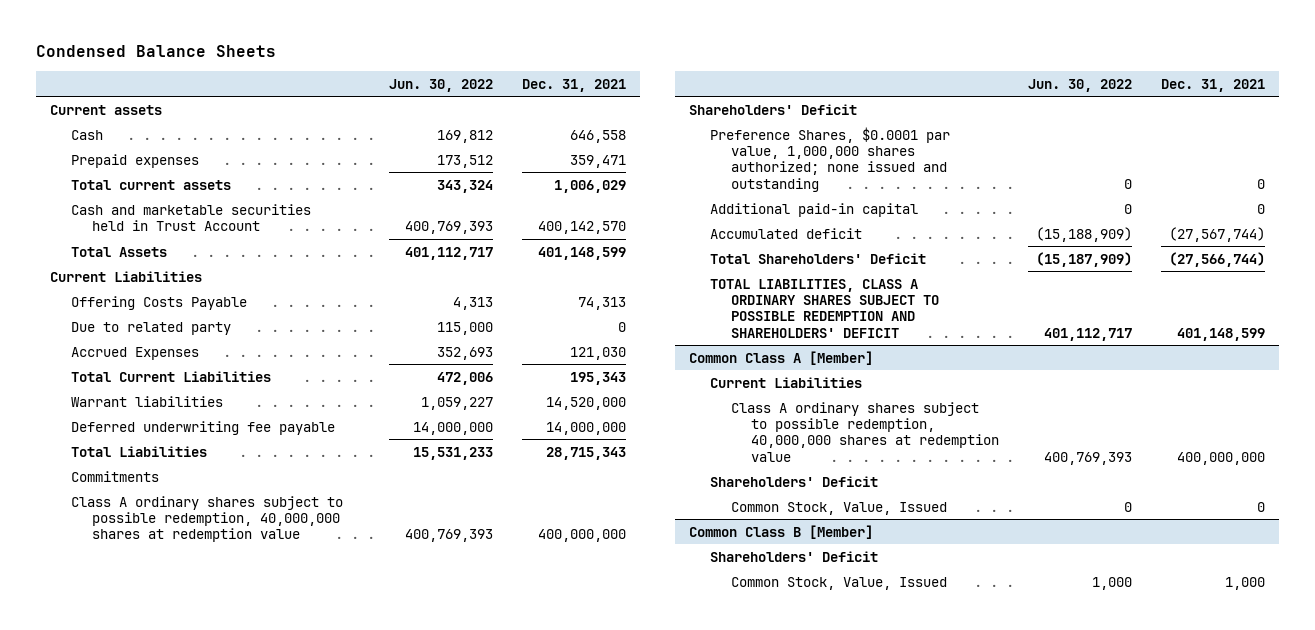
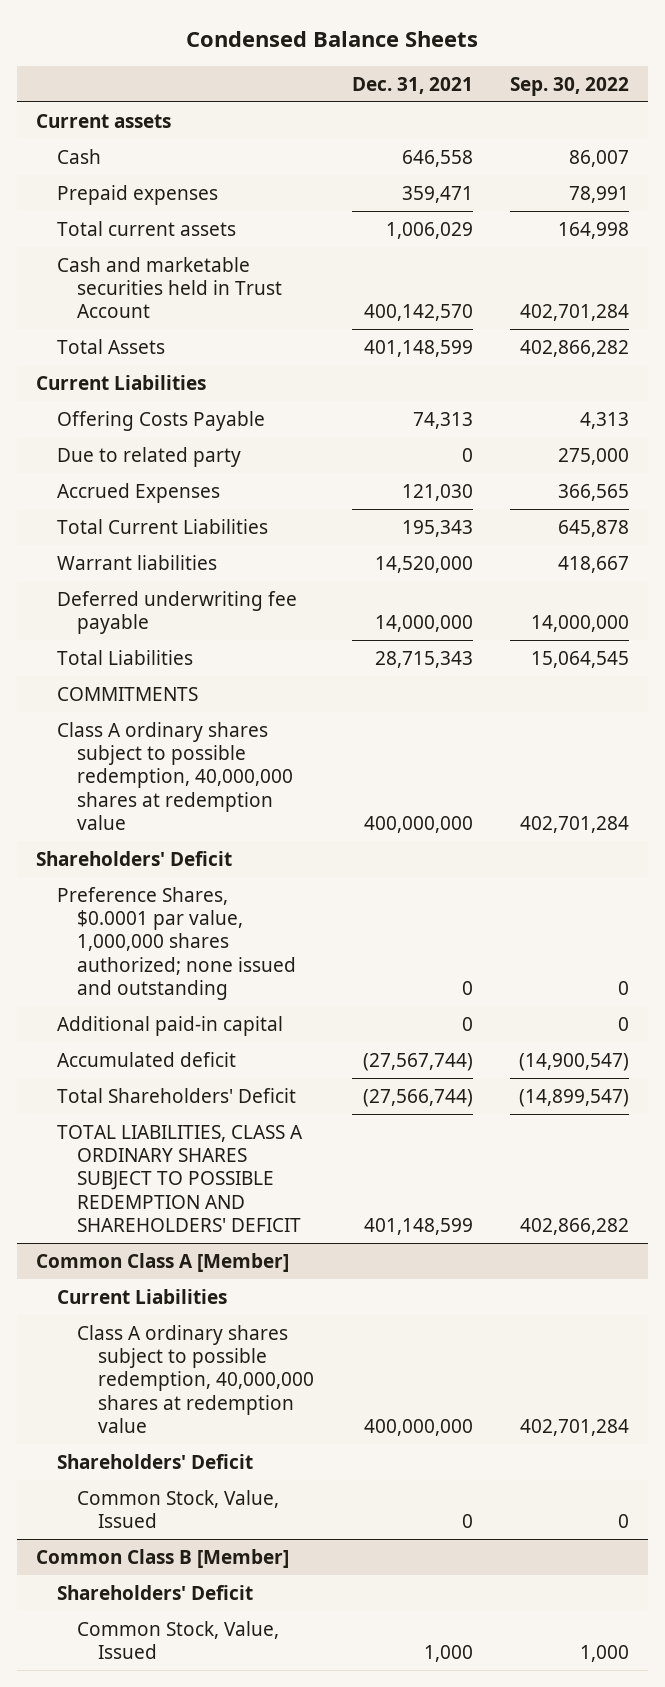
[389,78,494,92] Jun. 30, 2022 -> none
none -> [509,76,629,96] Sep. 30, 2022
[71,470,160,482] Commitments -> [56,686,198,701] COMMITMENTS

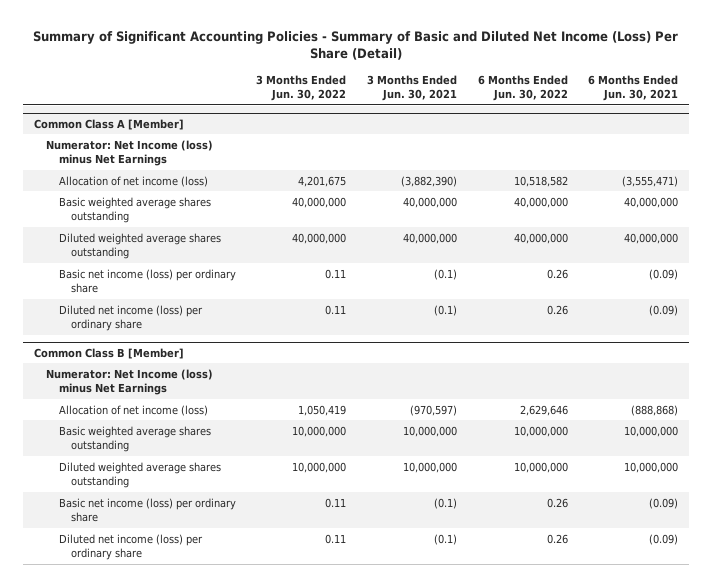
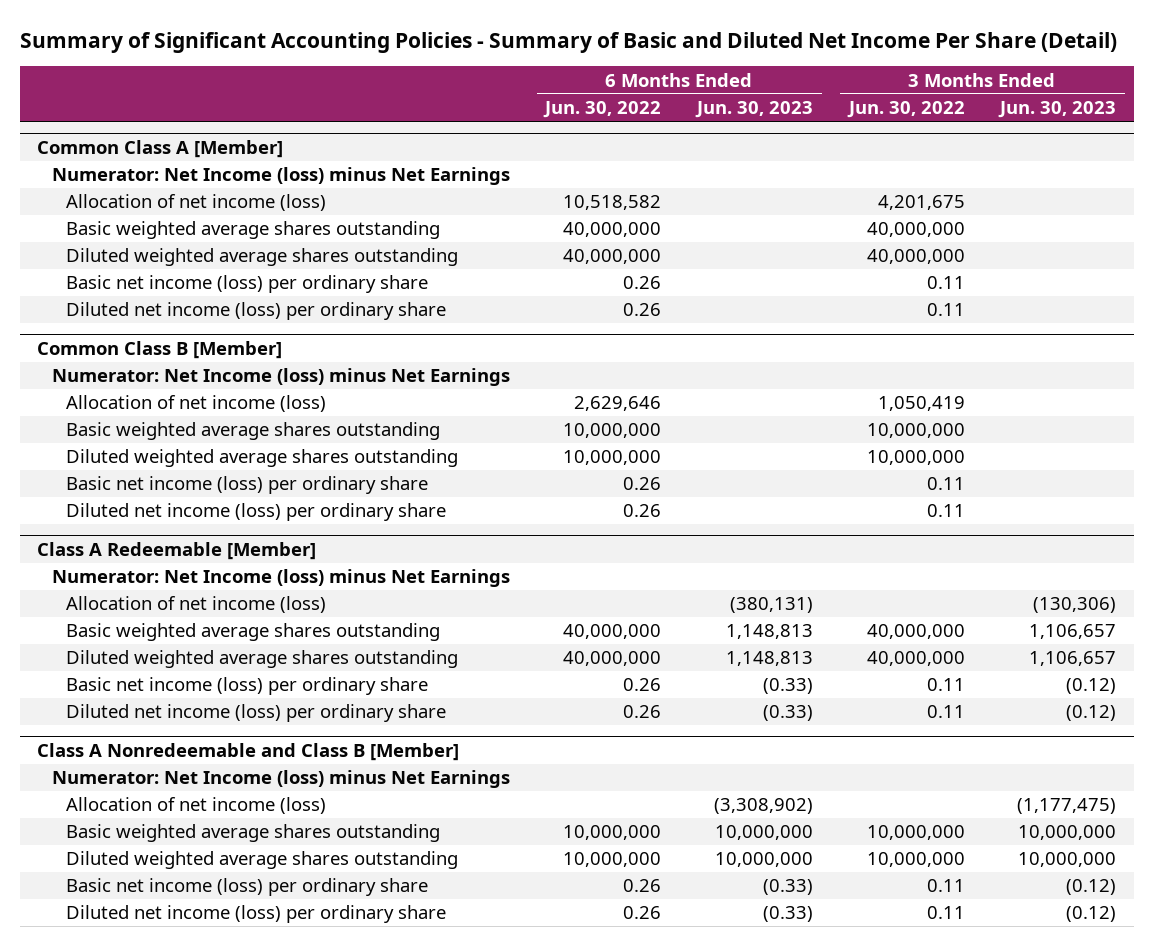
[32,30,678,60] Summary of Significant Accounting Policies - Summary of Basic and Diluted Net Income (Loss) Per Share (Detail) -> [19,32,1117,54] Summary of Significant Accounting Policies - Summary of Basic and Diluted Net Income Per Share (Detail)
[367,74,458,102] 3 Months Ended Jun. 30, 2021 -> none
[588,74,679,102] 6 Months Ended Jun. 30, 2021 -> none
none -> [695,101,814,119] Jun. 30, 2023
none -> [998,101,1117,119] Jun. 30, 2023
none -> [37,541,317,560] Class A Redeemable [Member]
none -> [51,569,510,588] Numerator: Net Income (loss) minus Net Earnings
none -> [66,596,327,614] Allocation of net income (loss)
none -> [66,623,441,642] Basic weighted average shares outstanding
none -> [66,650,459,669] Diluted weighted average shares outstanding
none -> [66,677,429,696] Basic net income (loss) per ordinary share
none -> [66,704,447,723] Diluted net income (loss) per ordinary share
none -> [37,742,460,761] Class A Nonredeemable and Class B [Member]
none -> [51,770,510,789] Numerator: Net Income (loss) minus Net Earnings
none -> [66,797,327,815] Allocation of net income (loss)
none -> [66,824,441,843] Basic weighted average shares outstanding
none -> [66,851,459,870] Diluted weighted average shares outstanding
none -> [66,878,429,897] Basic net income (loss) per ordinary share
none -> [66,905,447,924] Diluted net income (loss) per ordinary share

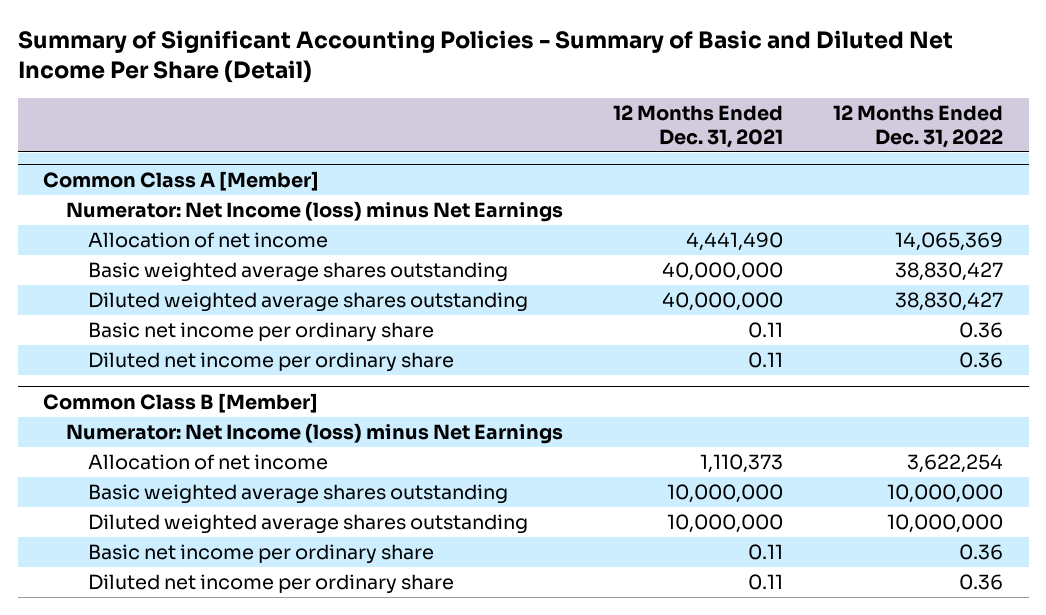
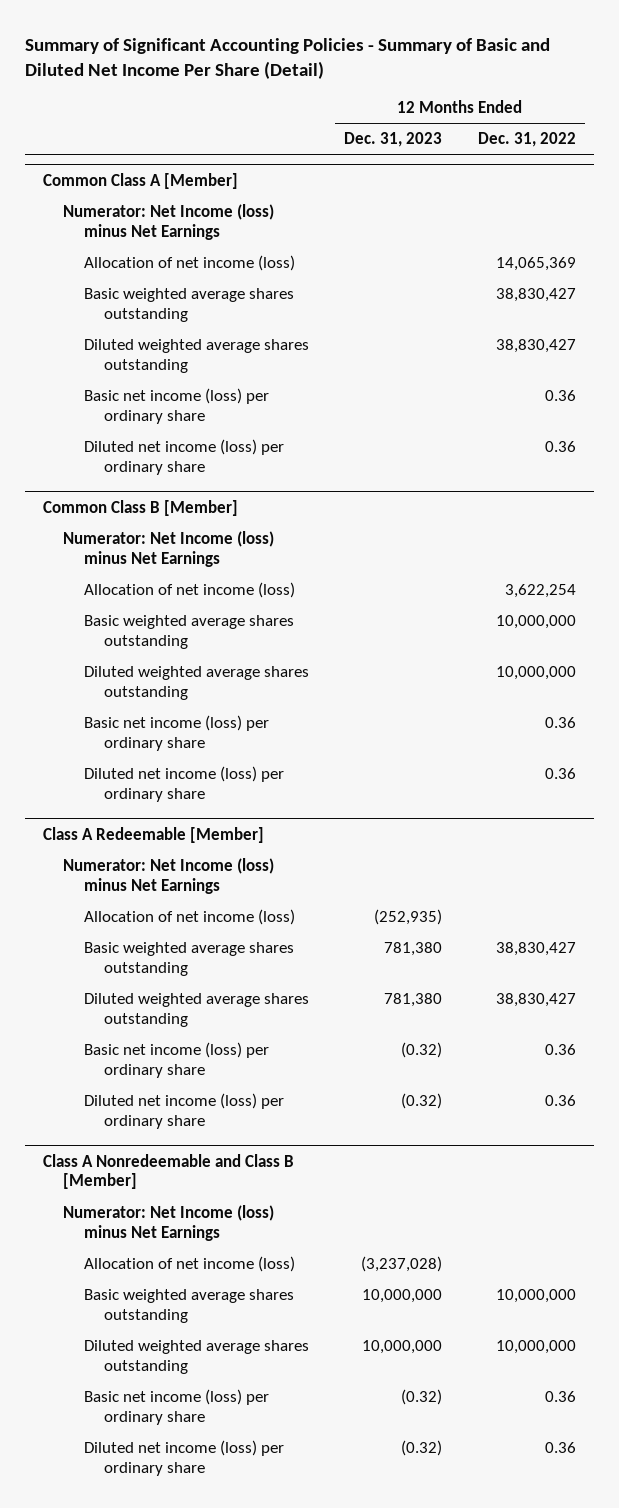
[613,105,784,148] 12 Months Ended Dec. 31, 2021 -> none
none -> [344,131,443,147] Dec. 31, 2023
[88,231,329,248] Allocation of net income -> [83,254,295,271] Allocation of net income (loss)
[88,321,435,342] Basic net income per ordinary share -> [83,387,269,424] Basic net income (loss) per ordinary share
[88,351,455,372] Diluted net income per ordinary share -> [83,438,284,475] Diluted net income (loss) per ordinary share
[88,453,329,470] Allocation of net income -> [83,581,295,598] Allocation of net income (loss)
[88,543,435,564] Basic net income per ordinary share -> [83,714,269,751] Basic net income (loss) per ordinary share
[88,573,455,594] Diluted net income per ordinary share -> [83,765,284,802] Diluted net income (loss) per ordinary share
none -> [43,826,265,843] Class A Redeemable [Member]
none -> [63,857,275,894] Numerator: Net Income (loss) minus Net Earnings
none -> [83,908,295,925] Allocation of net income (loss)
none -> [83,941,294,976] Basic weighted average shares outstanding
none -> [83,992,309,1027] Diluted weighted average shares outstanding
none -> [83,1041,269,1078] Basic net income (loss) per ordinary share
none -> [83,1092,284,1129] Diluted net income (loss) per ordinary share
none -> [43,1153,295,1190] Class A Nonredeemable and Class B [Member]
none -> [63,1204,275,1241] Numerator: Net Income (loss) minus Net Earnings
none -> [83,1255,295,1272] Allocation of net income (loss)
none -> [83,1288,294,1323] Basic weighted average shares outstanding
none -> [83,1339,309,1374] Diluted weighted average shares outstanding
none -> [83,1388,269,1425] Basic net income (loss) per ordinary share
none -> [83,1439,284,1476] Diluted net income (loss) per ordinary share

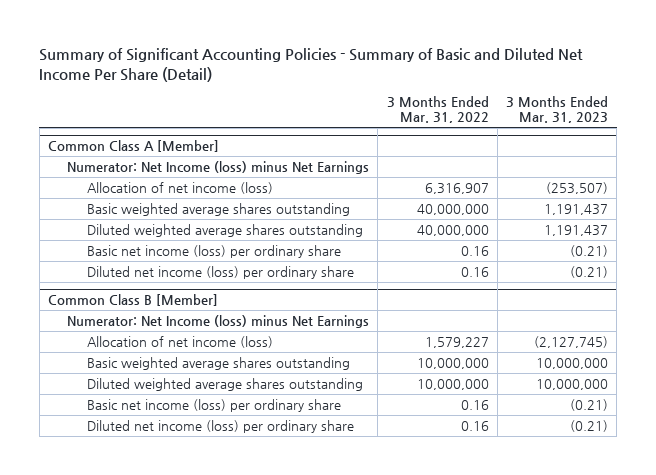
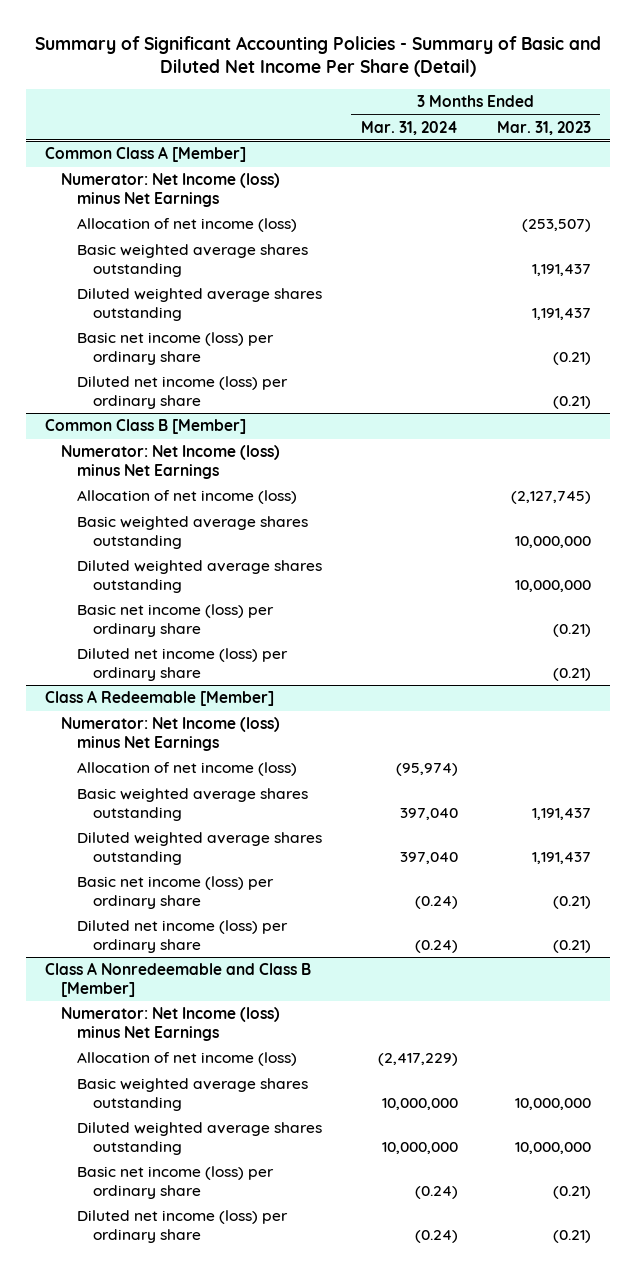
[386,96,489,124] 3 Months Ended Mar. 31, 2022 -> none
none -> [360,120,458,135] Mar. 31, 2024
none -> [44,690,274,707] Class A Redeemable [Member]
none -> [61,717,281,751] Numerator: Net Income (loss) minus Net Earnings
none -> [77,762,298,777] Allocation of net income (loss)
none -> [77,788,309,821] Basic weighted average shares outstanding
none -> [77,832,323,865] Diluted weighted average shares outstanding
none -> [77,876,275,909] Basic net income (loss) per ordinary share
none -> [77,920,289,953] Diluted net income (loss) per ordinary share
none -> [44,962,311,997] Class A Nonredeemable and Class B [Member]
none -> [61,1007,281,1041] Numerator: Net Income (loss) minus Net Earnings
none -> [77,1052,298,1067] Allocation of net income (loss)
none -> [77,1078,309,1111] Basic weighted average shares outstanding
none -> [77,1122,323,1155] Diluted weighted average shares outstanding
none -> [77,1166,275,1199] Basic net income (loss) per ordinary share
none -> [77,1210,289,1243] Diluted net income (loss) per ordinary share

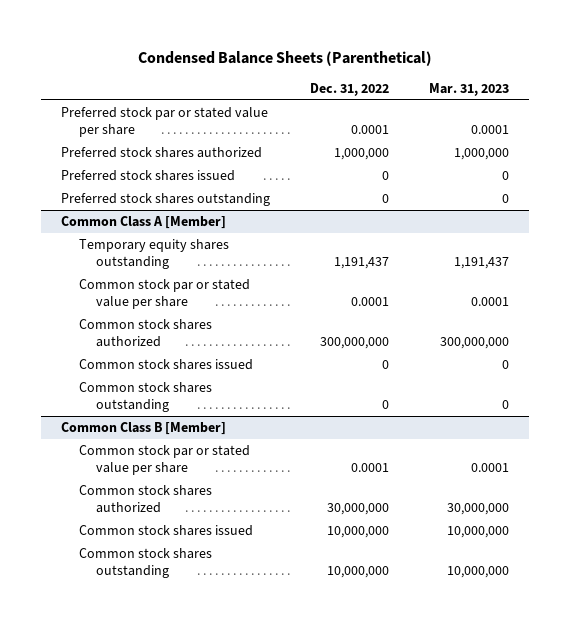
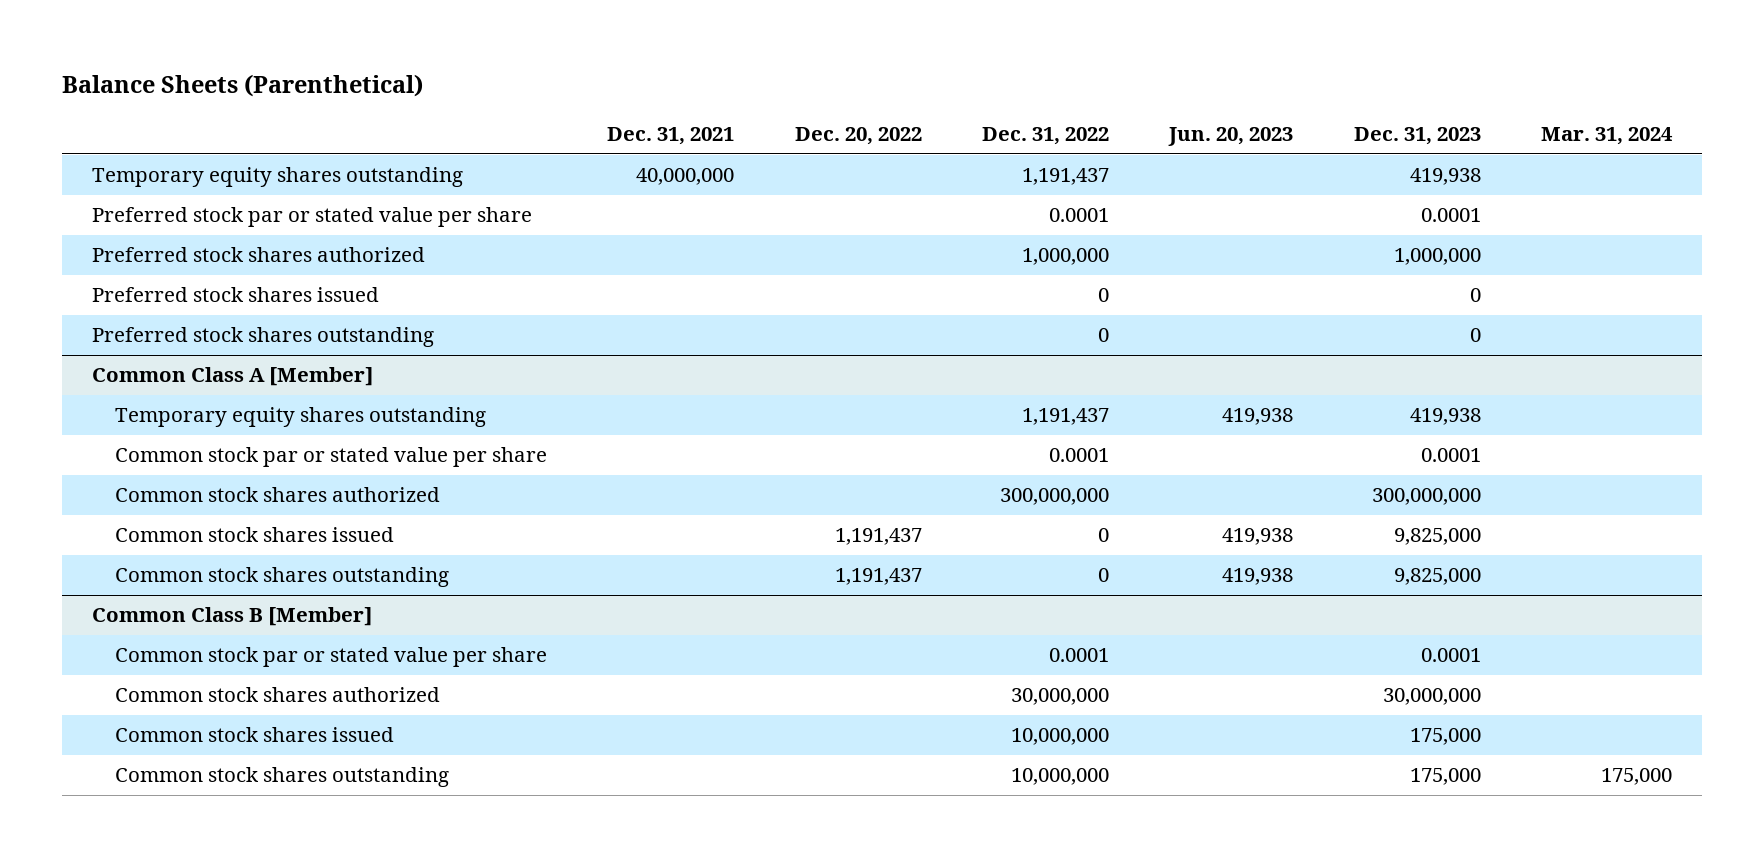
[137,50,432,66] Condensed Balance Sheets (Parenthetical) -> [61,74,423,98] Balance Sheets (Parenthetical)
[428,82,509,96] Mar. 31, 2023 -> none
none -> [607,126,735,145] Dec. 31, 2021
none -> [794,126,922,145] Dec. 20, 2022
none -> [1168,126,1294,146] Jun. 20, 2023
none -> [1353,126,1481,145] Dec. 31, 2023
none -> [1541,126,1674,145] Mar. 31, 2024
none -> [91,167,463,188] Temporary equity shares outstanding

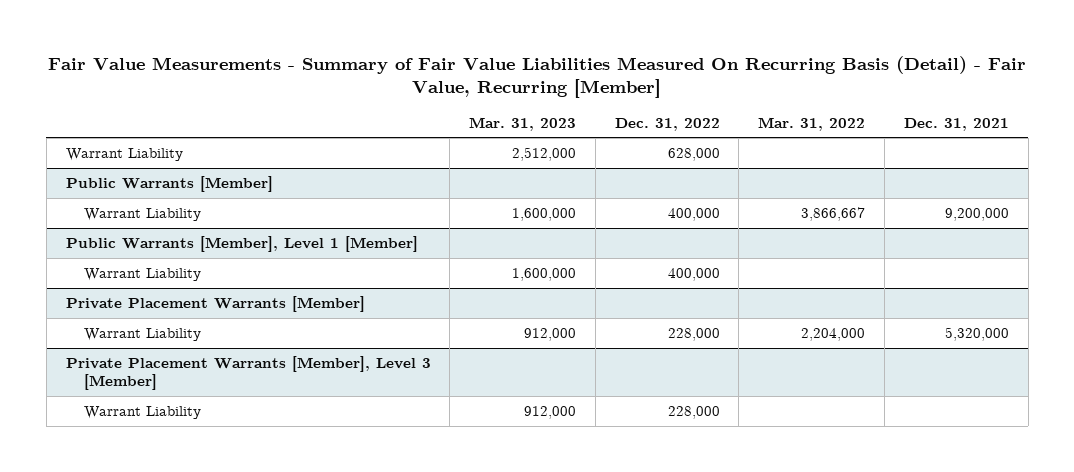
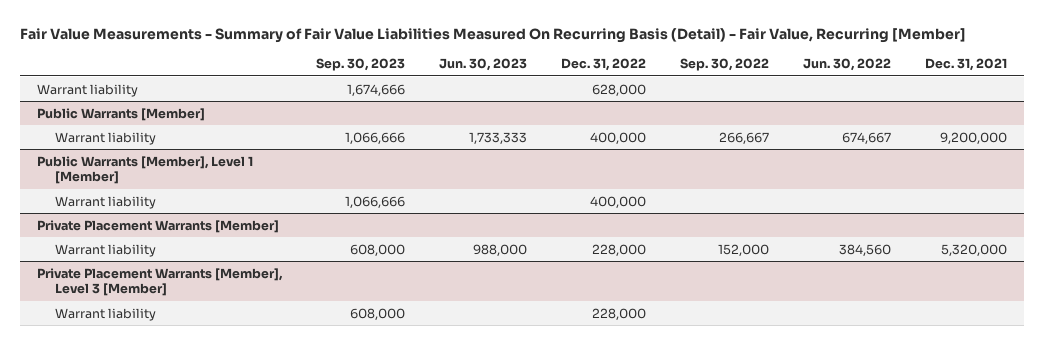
[469,116,577,131] Mar. 31, 2023 -> none
[758,116,866,131] Mar. 31, 2022 -> none
none -> [316,58,406,72] Sep. 30, 2023
none -> [439,58,528,72] Jun. 30, 2023
none -> [680,58,770,72] Sep. 30, 2022
none -> [803,58,892,72] Jun. 30, 2022
[65,147,183,161] Warrant Liability -> [37,83,139,97] Warrant liability
[83,207,201,221] Warrant Liability -> [55,131,157,145] Warrant liability
[83,267,201,281] Warrant Liability -> [55,195,157,209] Warrant liability
[83,327,201,341] Warrant Liability -> [55,243,157,257] Warrant liability
[83,405,201,419] Warrant Liability -> [55,307,157,321] Warrant liability

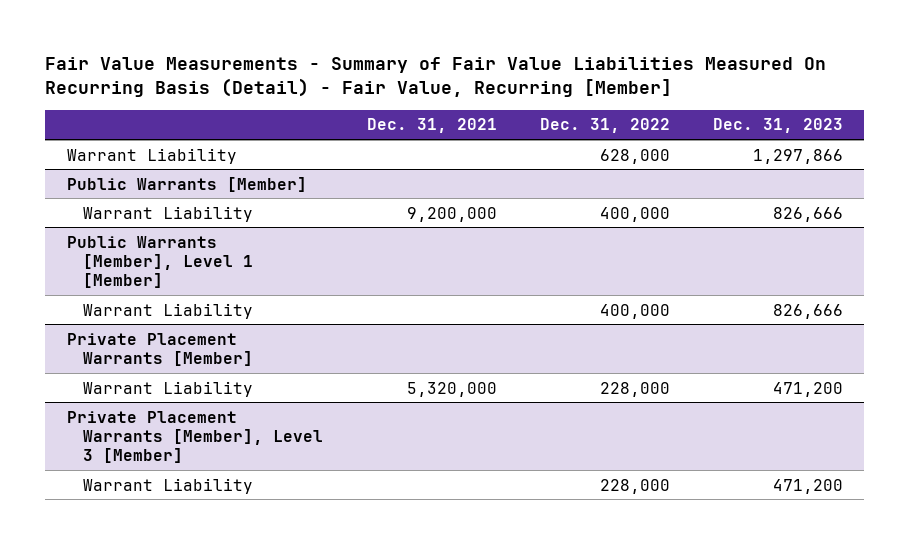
[316,58,406,72] Sep. 30, 2023 -> none
[439,58,528,72] Jun. 30, 2023 -> none
[680,58,770,72] Sep. 30, 2022 -> none
[803,58,892,72] Jun. 30, 2022 -> none
none -> [712,118,843,134] Dec. 31, 2023
[37,83,139,97] Warrant liability -> [66,147,237,164] Warrant Liability
[55,131,157,145] Warrant liability -> [83,205,254,222] Warrant Liability
[55,195,157,209] Warrant liability -> [83,302,254,319] Warrant Liability
[55,243,157,257] Warrant liability -> [83,380,254,397] Warrant Liability
[55,307,157,321] Warrant liability -> [83,477,254,494] Warrant Liability

